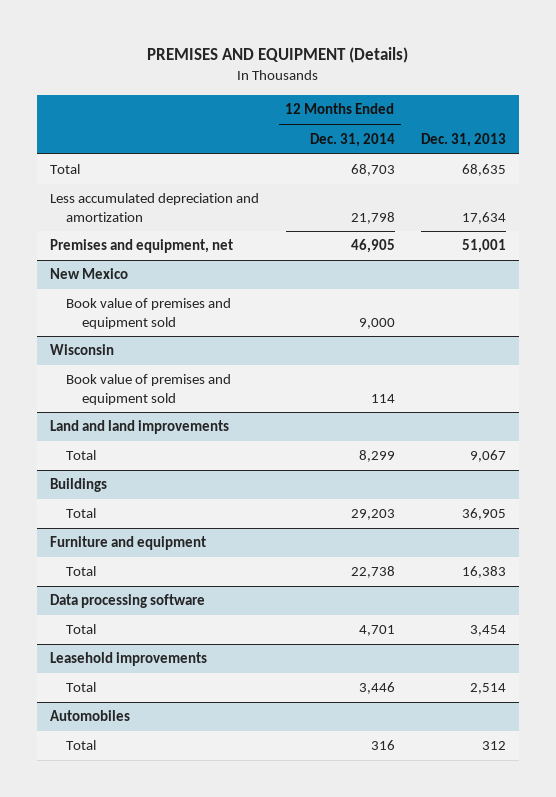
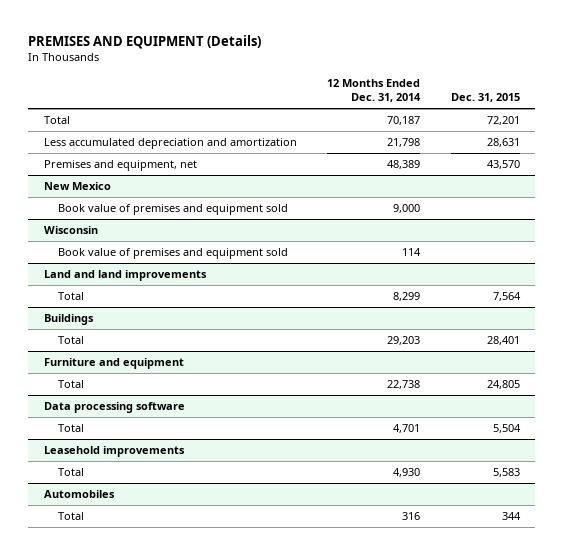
[421,132,507,147] Dec. 31, 2013 -> none
none -> [450,93,520,103] Dec. 31, 2015
[350,164,395,177] 68,703 -> [387,116,421,126] 70,187
[350,239,395,254] 46,905 -> [387,160,421,170] 48,389
[358,682,395,695] 3,446 -> [393,468,421,478] 4,930

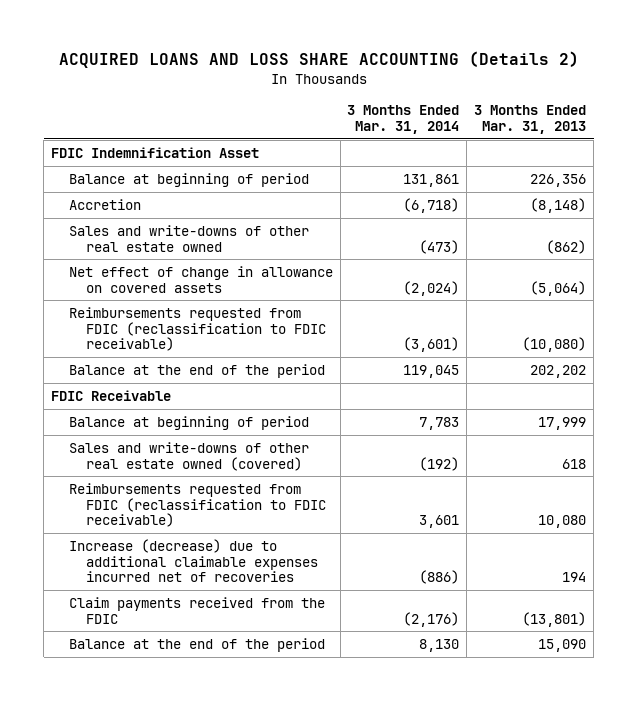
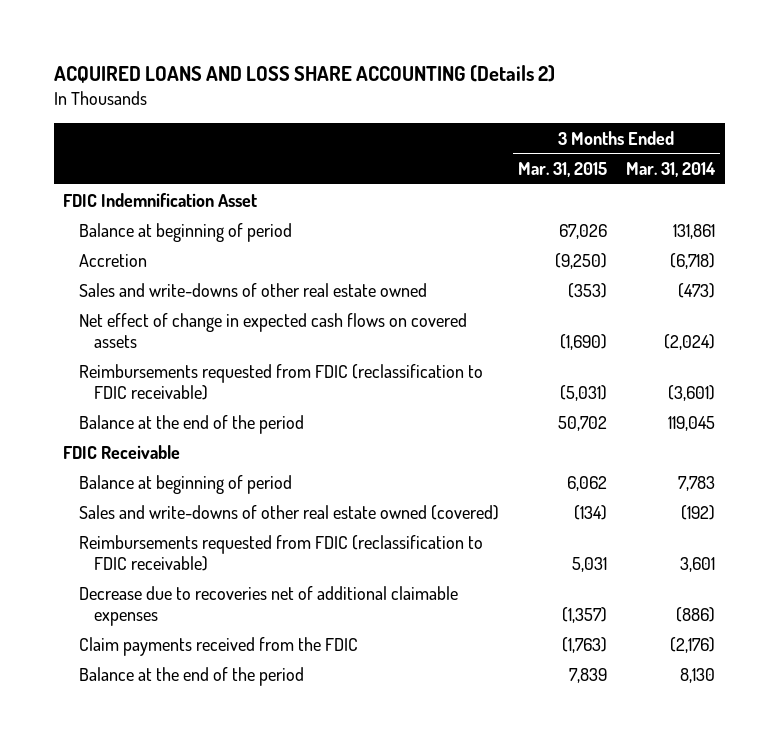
[474,105,587,135] 3 Months Ended Mar. 31, 2013 -> none
none -> [517,162,607,178] Mar. 31, 2015
[68,265,333,293] Net effect of change in allowance on covered assets -> [78,312,467,348] Net effect of change in expected cash flows on covered assets
[68,538,319,583] Increase (decrease) due to additional claimable expenses incurred net of recoveries -> [78,585,458,626] Decrease due to recoveries net of additional claimable expenses

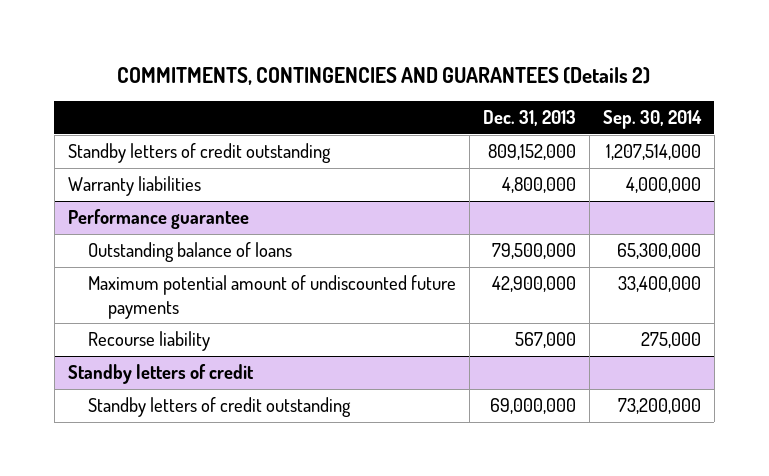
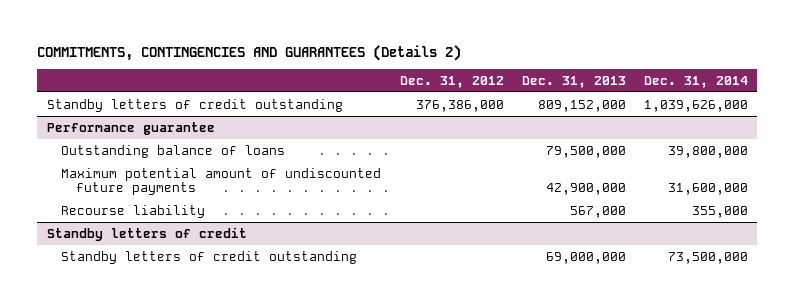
[602,110,702,130] Sep. 30, 2014 -> none
none -> [399,75,504,88] Dec. 31, 2012
none -> [644,75,749,88] Dec. 31, 2014
[67,175,201,196] Warranty liabilities -> none

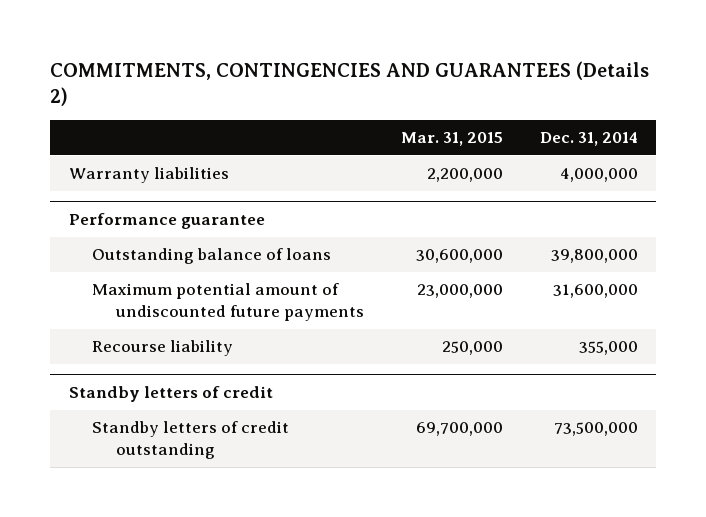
[399,75,504,88] Dec. 31, 2012 -> none
[521,75,626,88] Dec. 31, 2013 -> none
none -> [400,131,503,146] Mar. 31, 2015
[46,98,343,112] Standby letters of credit outstanding -> none
none -> [68,167,229,184] Warranty liabilities

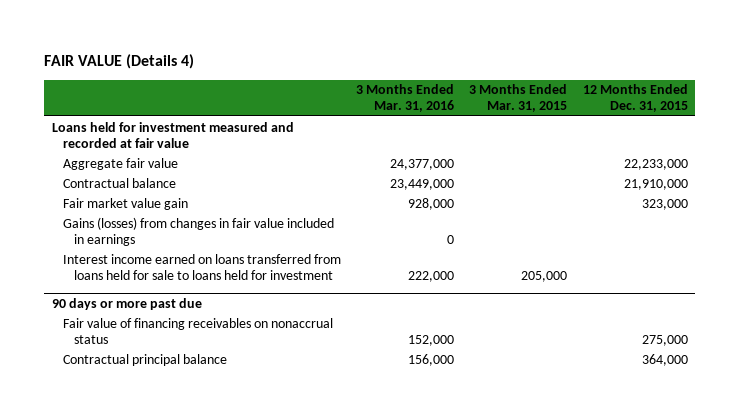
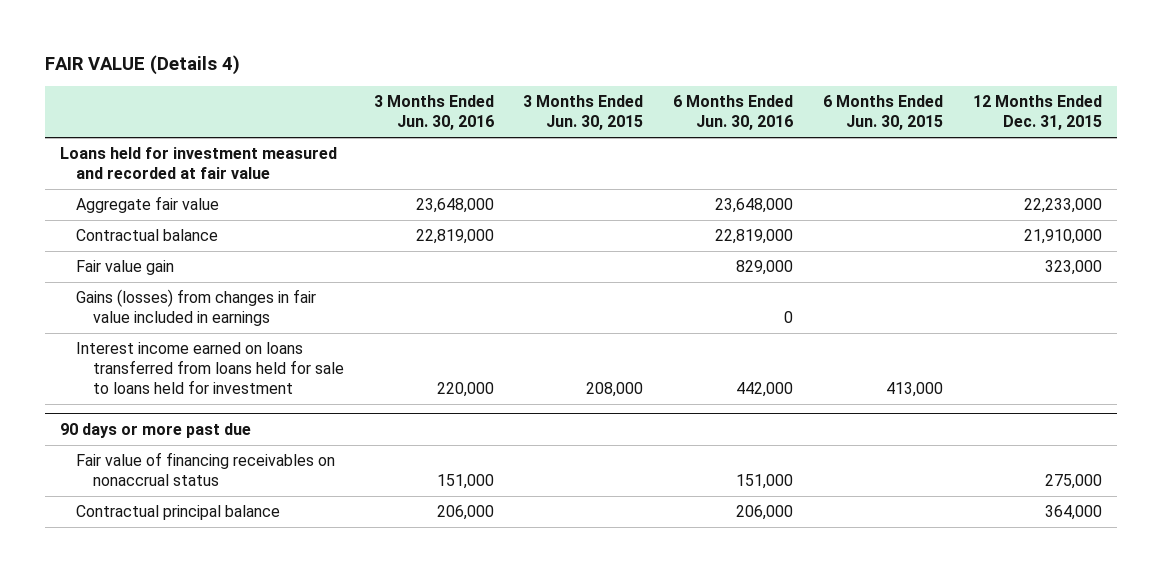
[356,84,455,113] 3 Months Ended Mar. 31, 2016 -> none
[469,84,568,113] 3 Months Ended Mar. 31, 2015 -> none
none -> [373,95,494,131] 3 Months Ended Jun. 30, 2016
none -> [523,95,644,131] 3 Months Ended Jun. 30, 2015
none -> [673,95,794,131] 6 Months Ended Jun. 30, 2016
none -> [823,95,944,131] 6 Months Ended Jun. 30, 2015
[62,197,188,210] Fair market value gain -> [76,260,175,276] Fair value gain

